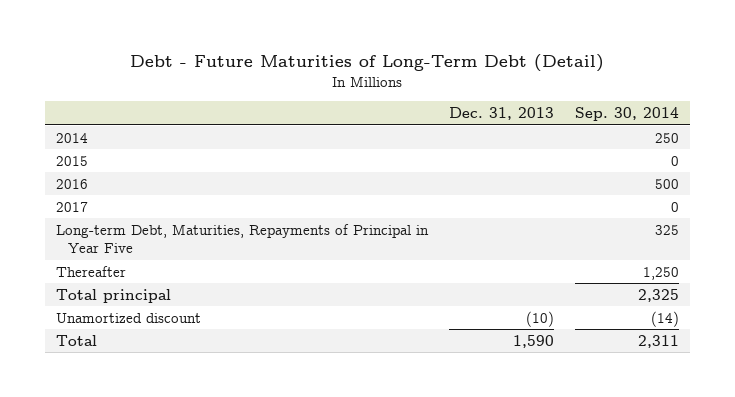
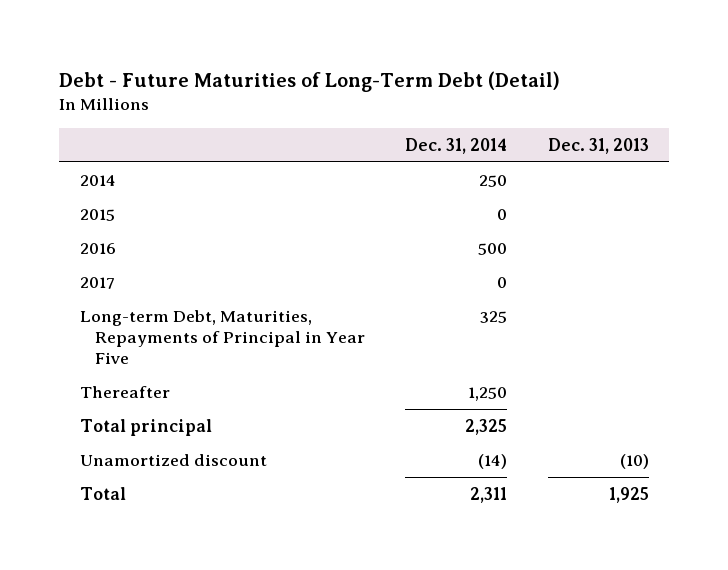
[574,106,679,121] Sep. 30, 2014 -> none
none -> [405,137,508,154] Dec. 31, 2014
[512,334,554,348] 1,590 -> [608,486,649,503] 1,925

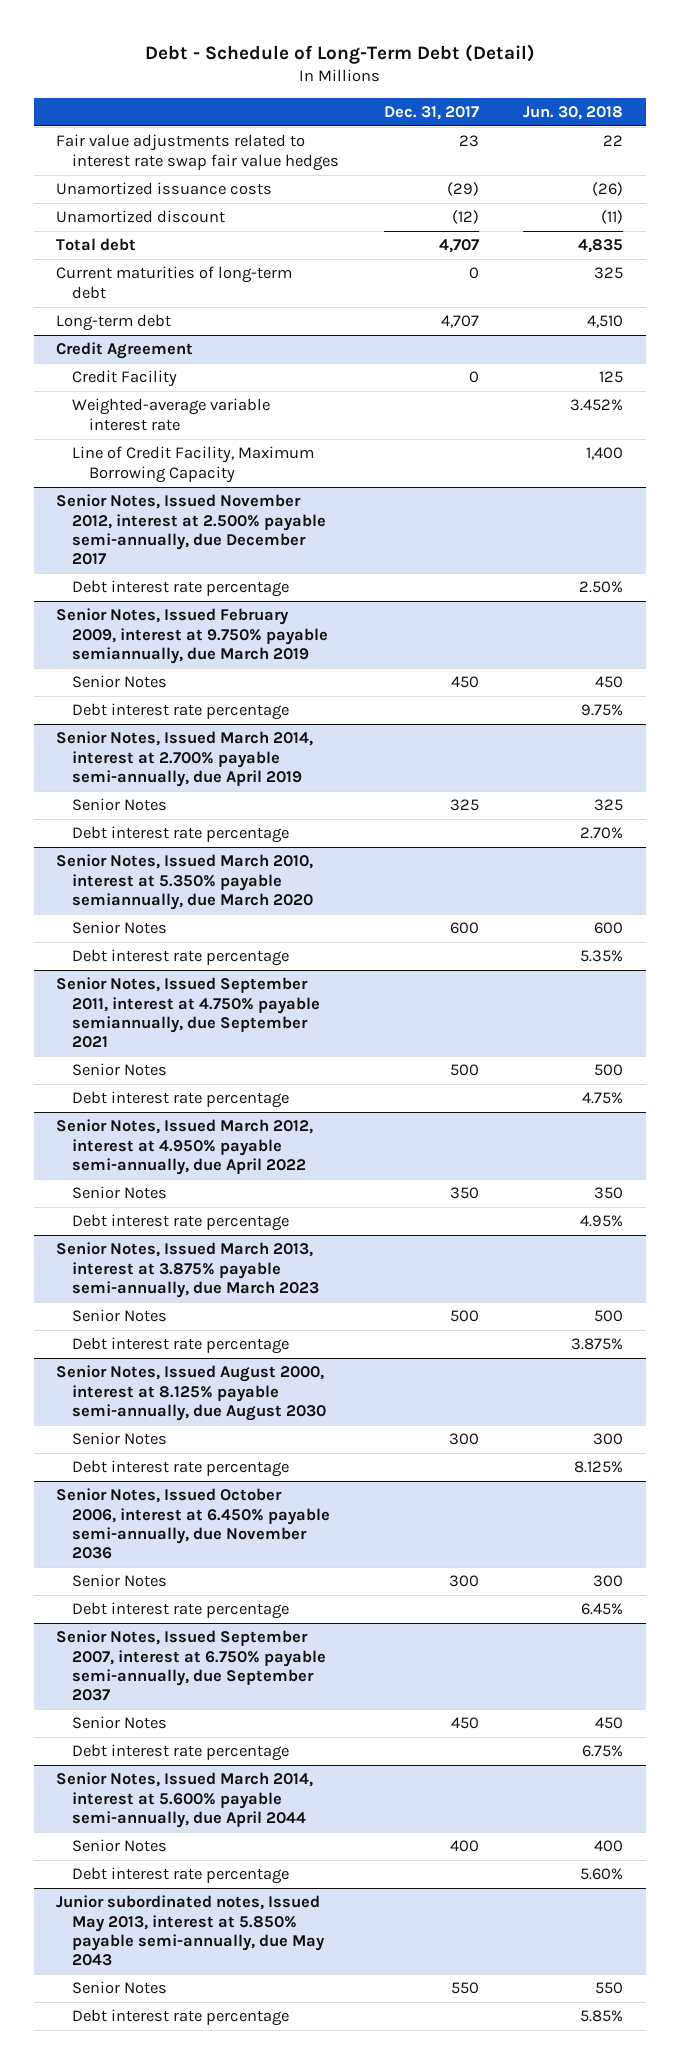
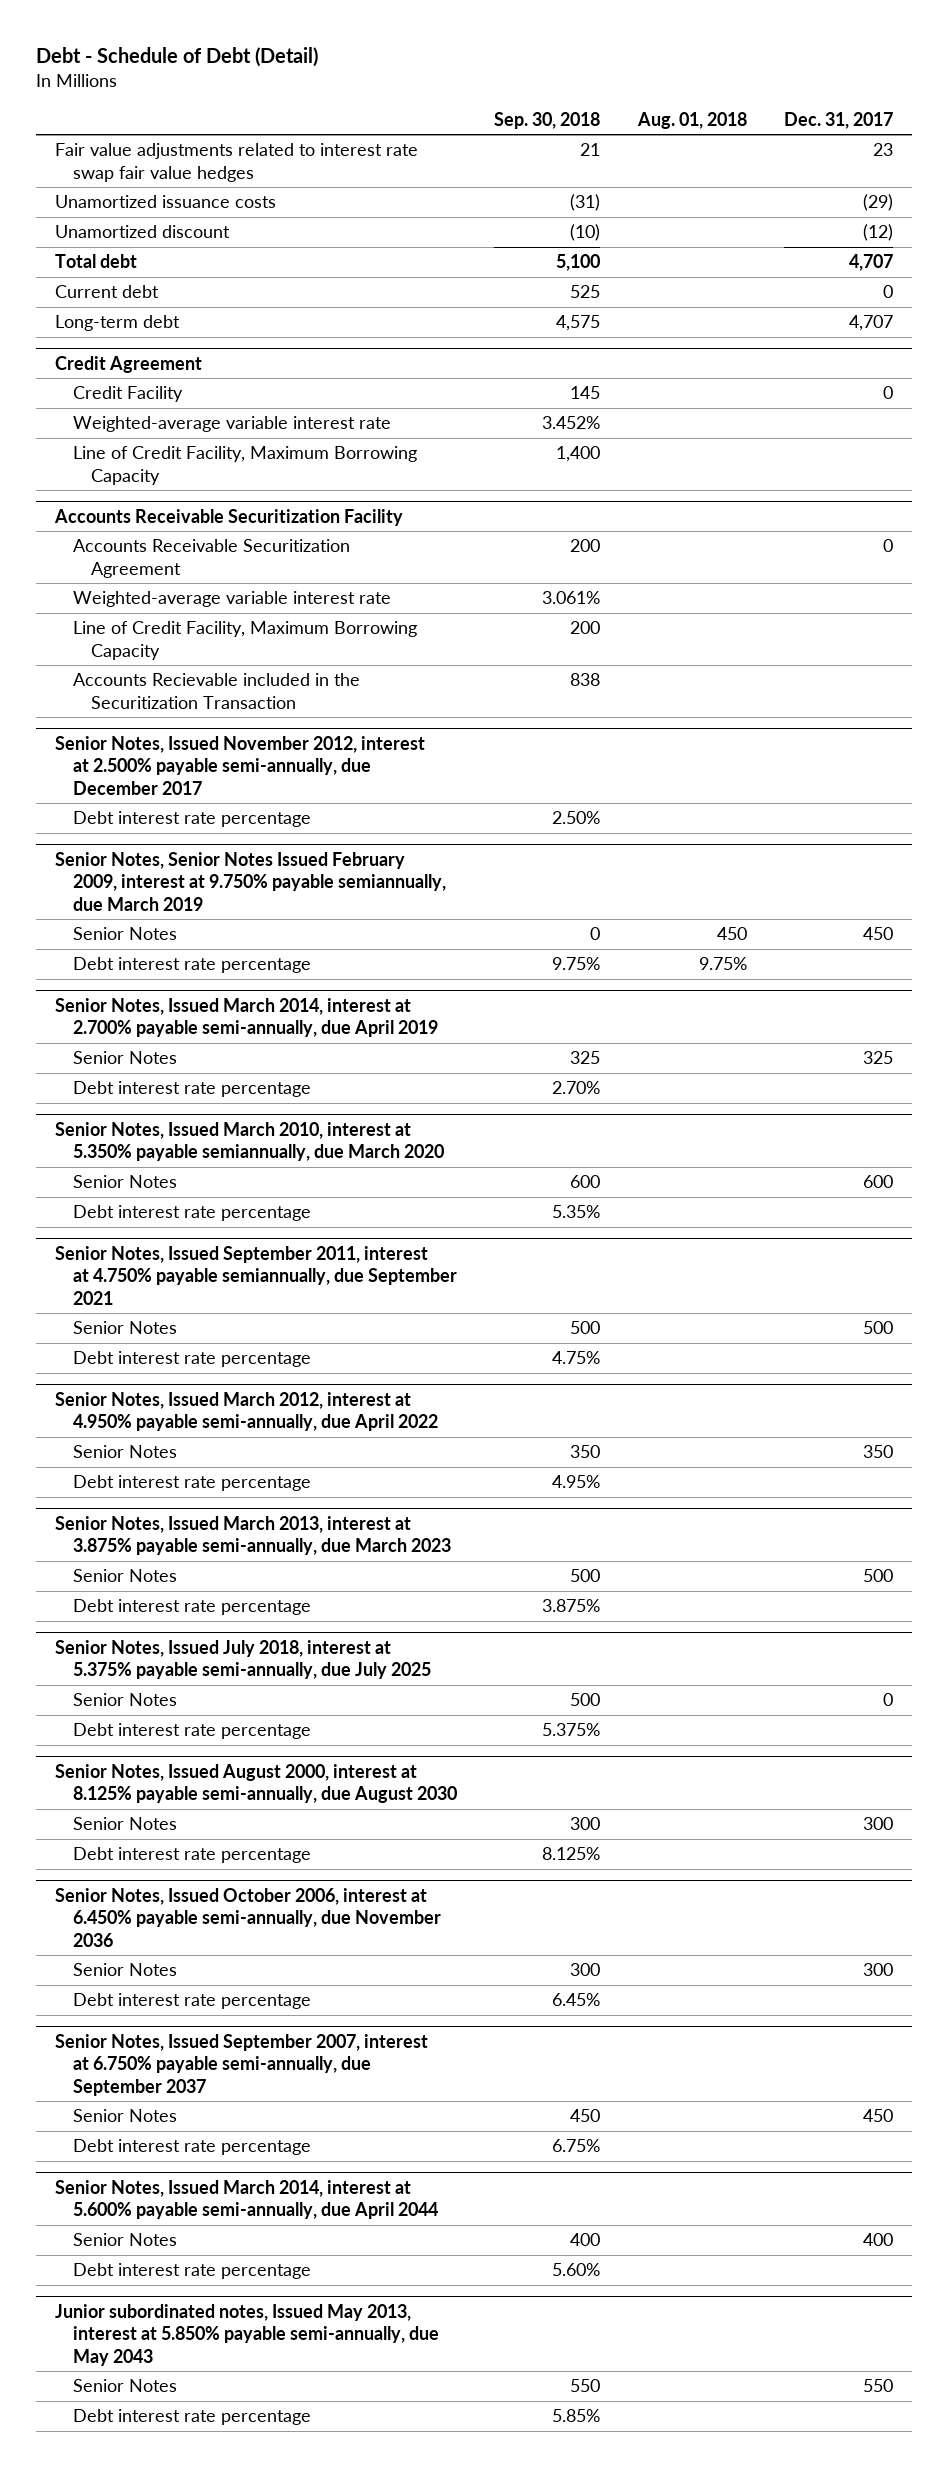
[144,44,535,65] Debt - Schedule of Long-Term Debt (Detail) -> [36,47,319,68] Debt - Schedule of Debt (Detail)
[523,105,624,120] Jun. 30, 2018 -> none
none -> [494,111,601,129] Sep. 30, 2018
none -> [636,111,747,129] Aug. 01, 2018
[55,266,292,299] Current maturities of long-term debt -> [54,285,159,299] Current debt
none -> [53,508,403,526] Accounts Receivable Securitization Facility
none -> [72,539,350,578] Accounts Receivable Securitization Agreement
none -> [72,591,391,608] Weighted-average variable interest rate
none -> [72,621,417,660] Line of Credit Facility, Maximum Borrowing Capacity
none -> [72,673,360,709] Accounts Recievable included in the Securitization Transaction
[55,608,329,665] Senior Notes, Issued February 2009, interest at 9.750% payable semiannually, due March 2019 -> [54,851,446,911] Senior Notes, Senior Notes Issued February 2009, interest at 9.750% payable semiannually, due March 2019
none -> [54,1639,431,1680] Senior Notes, Issued July 2018, interest at 5.375% payable semi-annually, due July 2025
none -> [72,1693,177,1707] Senior Notes
none -> [72,1723,311,1740] Debt interest rate percentage

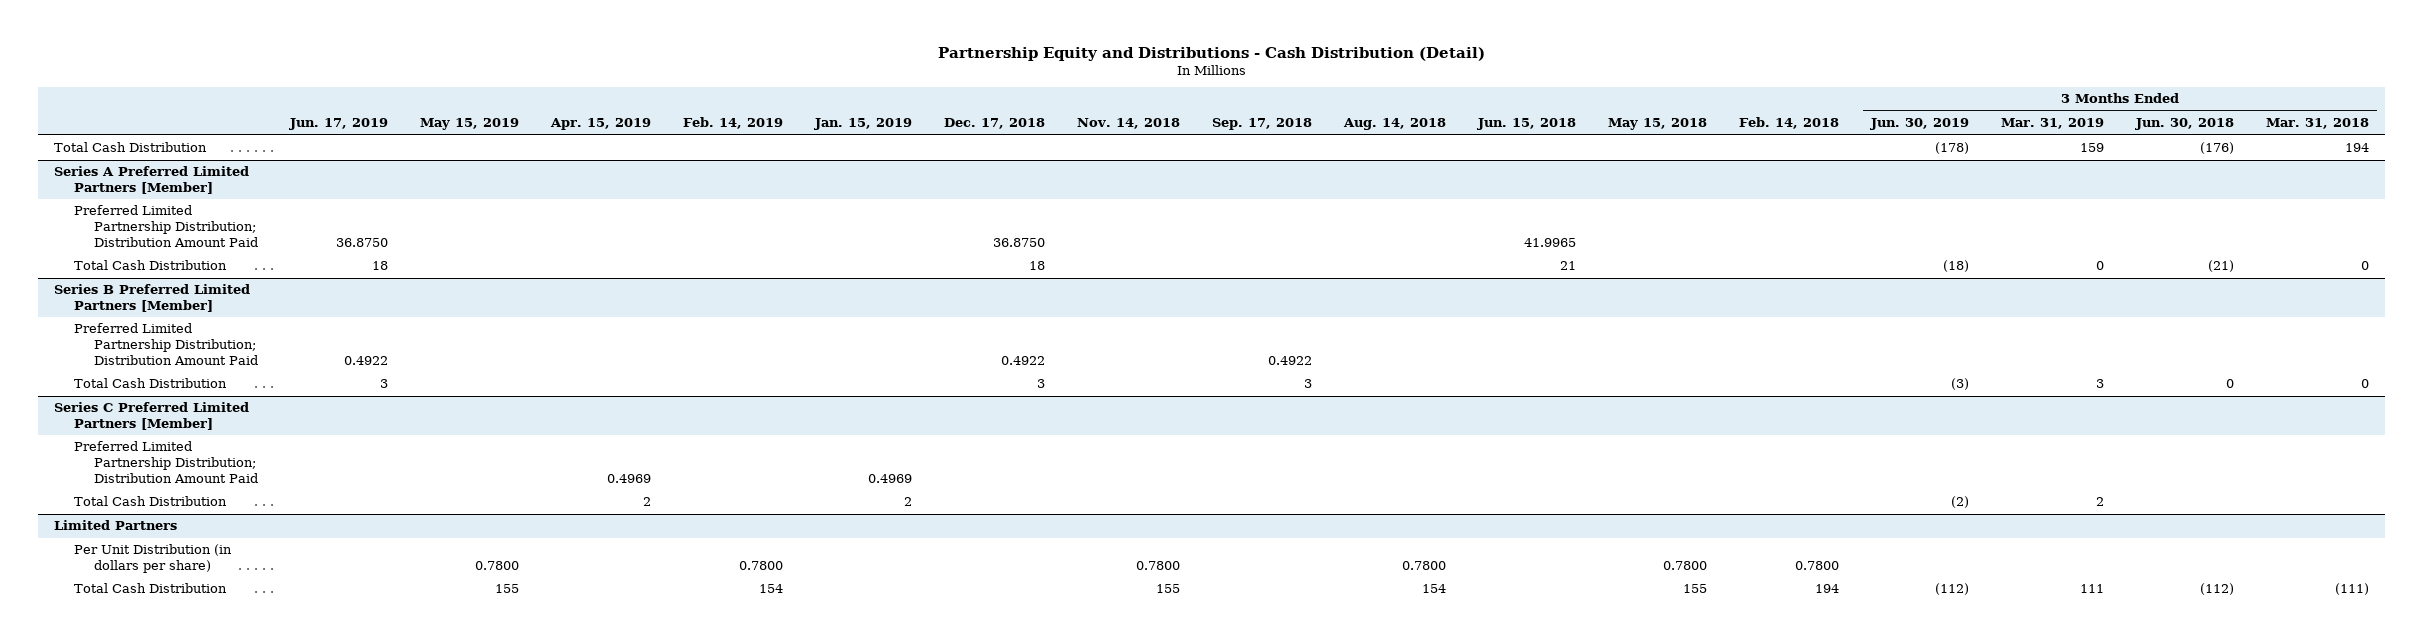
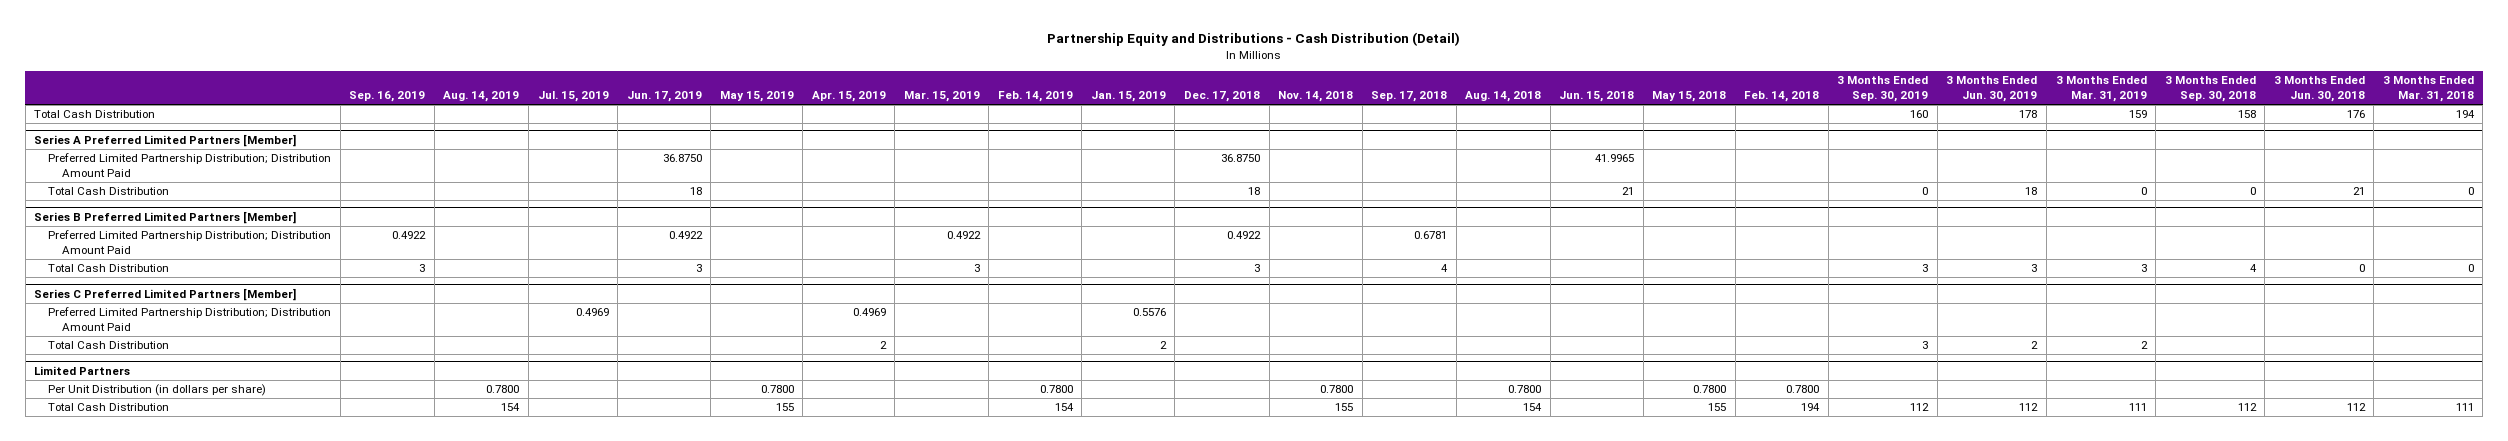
none -> [349,91,426,103] Sep. 16, 2019
none -> [443,91,520,103] Aug. 14, 2019
none -> [537,91,609,103] Jul. 15, 2019
none -> [903,91,980,103] Mar. 15, 2019
none -> [1837,76,1929,103] 3 Months Ended Sep. 30, 2019
none -> [2164,76,2256,103] 3 Months Ended Sep. 30, 2018
[1935,142,1970,155] (178) -> [2019,110,2038,119] 178
[2200,142,2235,155] (176) -> [2346,110,2365,119] 176
[1943,260,1970,273] (18) -> [2025,187,2038,196] 18
[2208,260,2235,273] (21) -> [2352,187,2365,196] 21
[1267,355,1312,365] 0.4922 -> [1414,231,1448,240] 0.6781
[1303,379,1312,389] 3 -> [1441,264,1449,273] 4
[1951,378,1970,391] (3) -> [2031,264,2038,273] 3
[867,473,912,483] 0.4969 -> [1132,308,1166,317] 0.5576
[1951,496,1970,509] (2) -> [2031,341,2039,350] 2
[1935,583,1970,596] (112) -> [2019,403,2039,412] 112
[2200,583,2235,596] (112) -> [2346,403,2366,412] 112
[2335,583,2370,596] (111) -> [2455,403,2474,412] 111

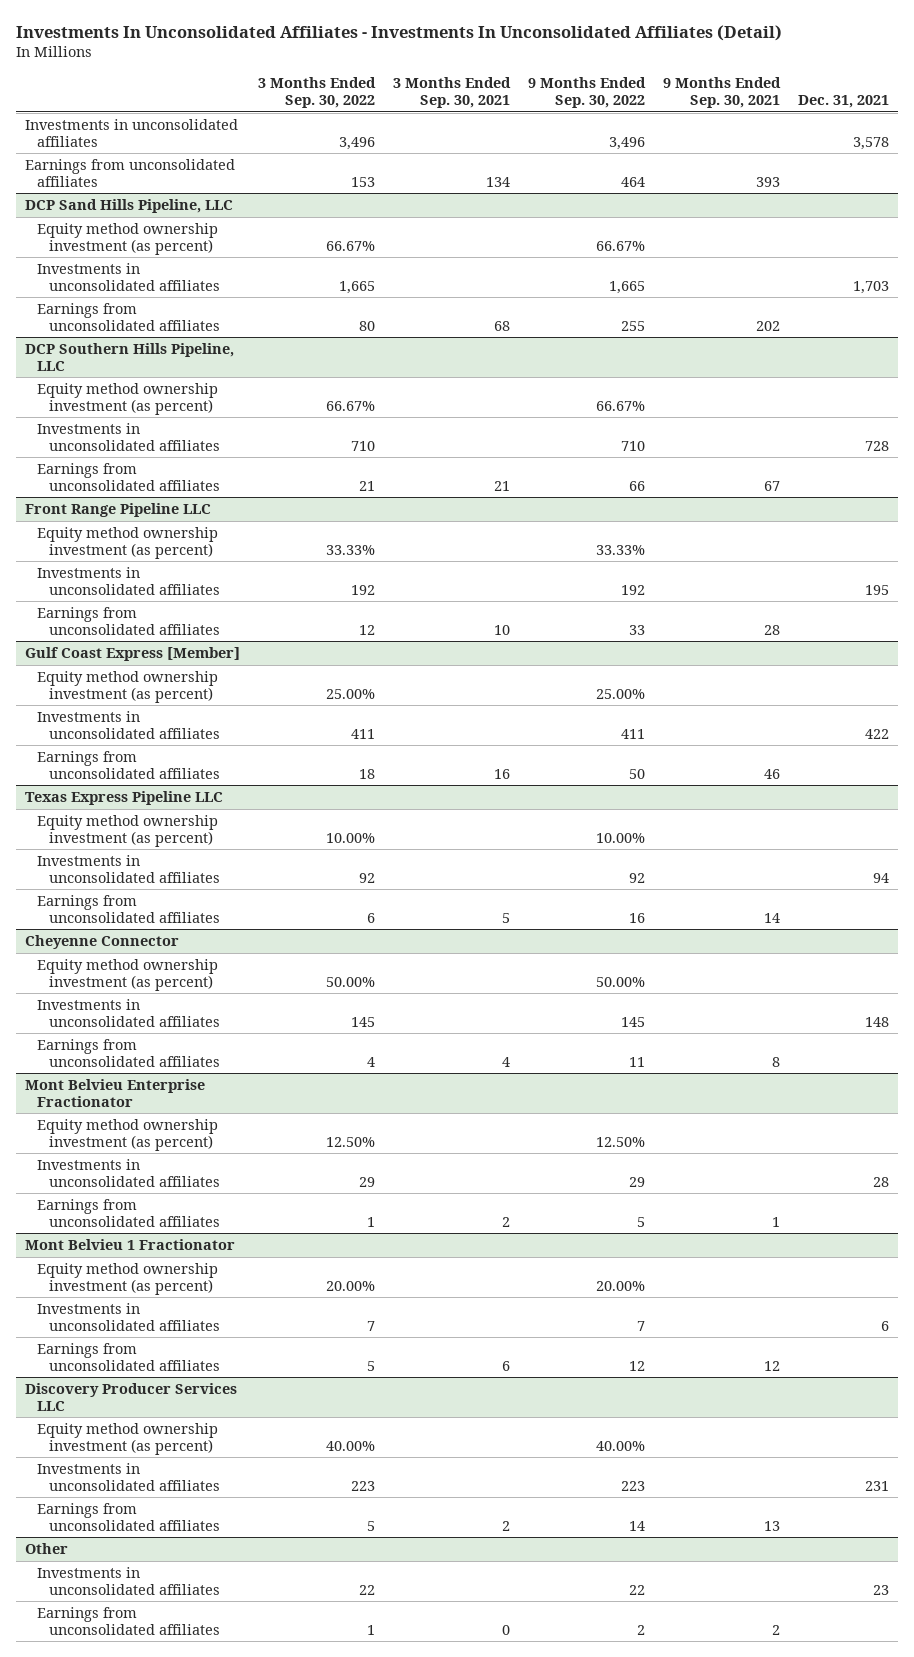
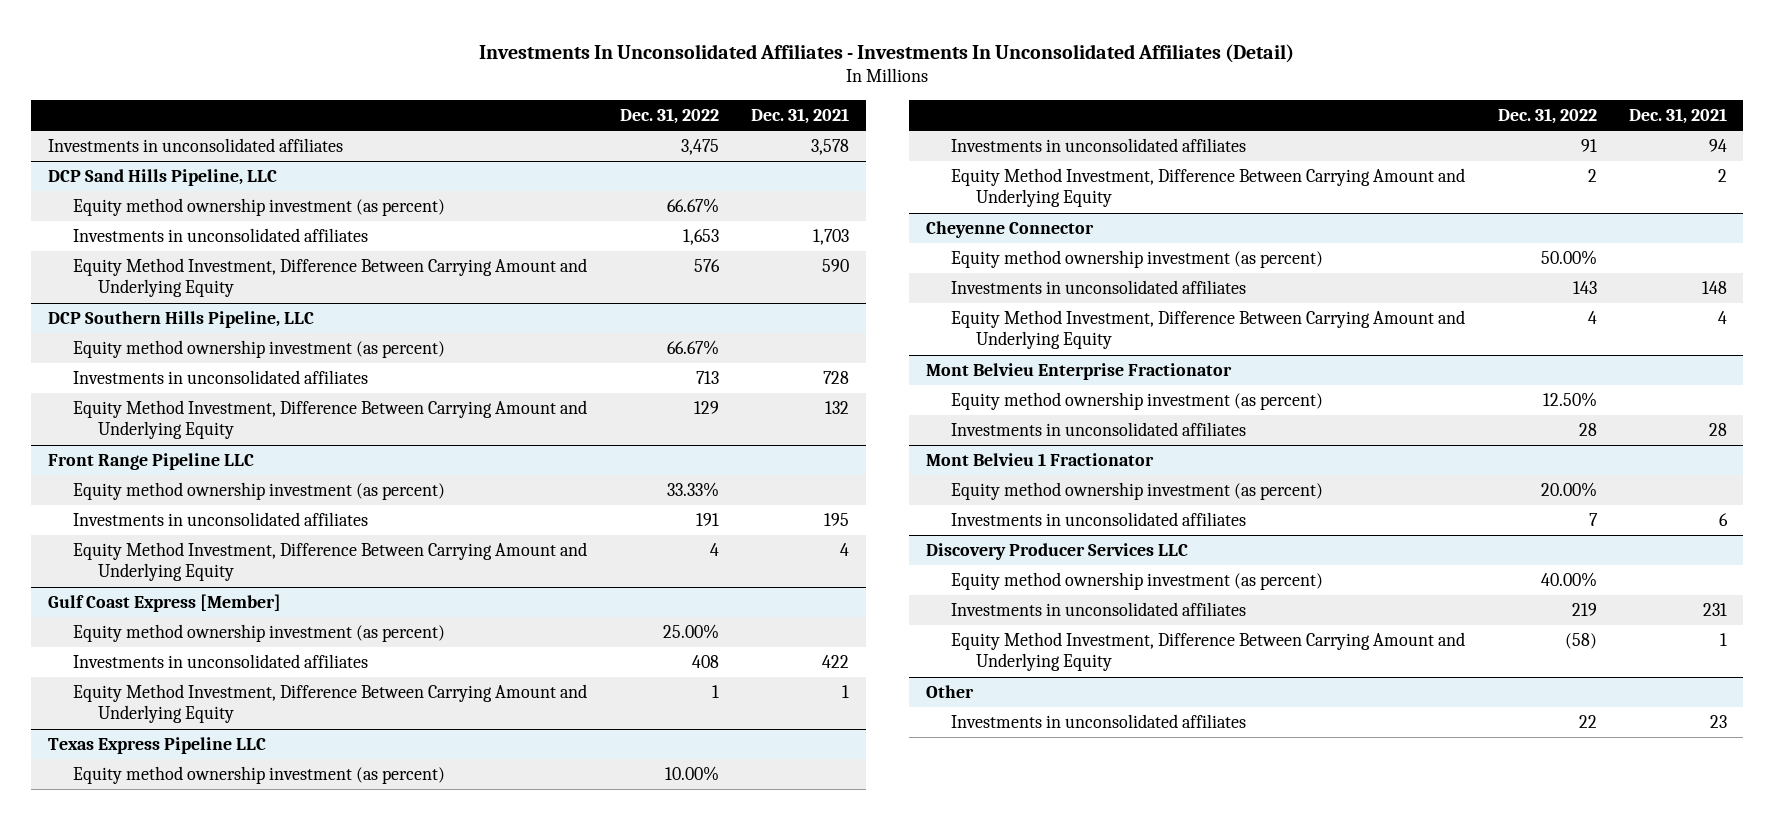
[257,77,376,108] 3 Months Ended Sep. 30, 2022 -> none
[392,77,511,108] 3 Months Ended Sep. 30, 2021 -> none
[528,77,647,108] 9 Months Ended Sep. 30, 2022 -> none
[663,77,782,108] 9 Months Ended Sep. 30, 2021 -> none
none -> [619,107,719,124] Dec. 31, 2022
[24,158,235,187] Earnings from unconsolidated affiliates -> none
[36,302,221,331] Earnings from unconsolidated affiliates -> none
none -> [72,258,587,298] Equity Method Investment, Difference Between Carrying Amount and Underlying Equity
[36,462,221,491] Earnings from unconsolidated affiliates -> none
none -> [72,400,587,440] Equity Method Investment, Difference Between Carrying Amount and Underlying Equity
[36,606,221,635] Earnings from unconsolidated affiliates -> none
none -> [72,542,587,582] Equity Method Investment, Difference Between Carrying Amount and Underlying Equity
[36,750,221,779] Earnings from unconsolidated affiliates -> none
none -> [72,684,587,724] Equity Method Investment, Difference Between Carrying Amount and Underlying Equity
[36,894,221,923] Earnings from unconsolidated affiliates -> none
none -> [950,168,1465,208] Equity Method Investment, Difference Between Carrying Amount and Underlying Equity
[36,1038,221,1067] Earnings from unconsolidated affiliates -> none
none -> [950,310,1465,350] Equity Method Investment, Difference Between Carrying Amount and Underlying Equity
[36,1198,221,1227] Earnings from unconsolidated affiliates -> none
[36,1342,221,1371] Earnings from unconsolidated affiliates -> none
[36,1502,221,1531] Earnings from unconsolidated affiliates -> none
none -> [950,632,1465,672] Equity Method Investment, Difference Between Carrying Amount and Underlying Equity
[36,1606,221,1635] Earnings from unconsolidated affiliates -> none

